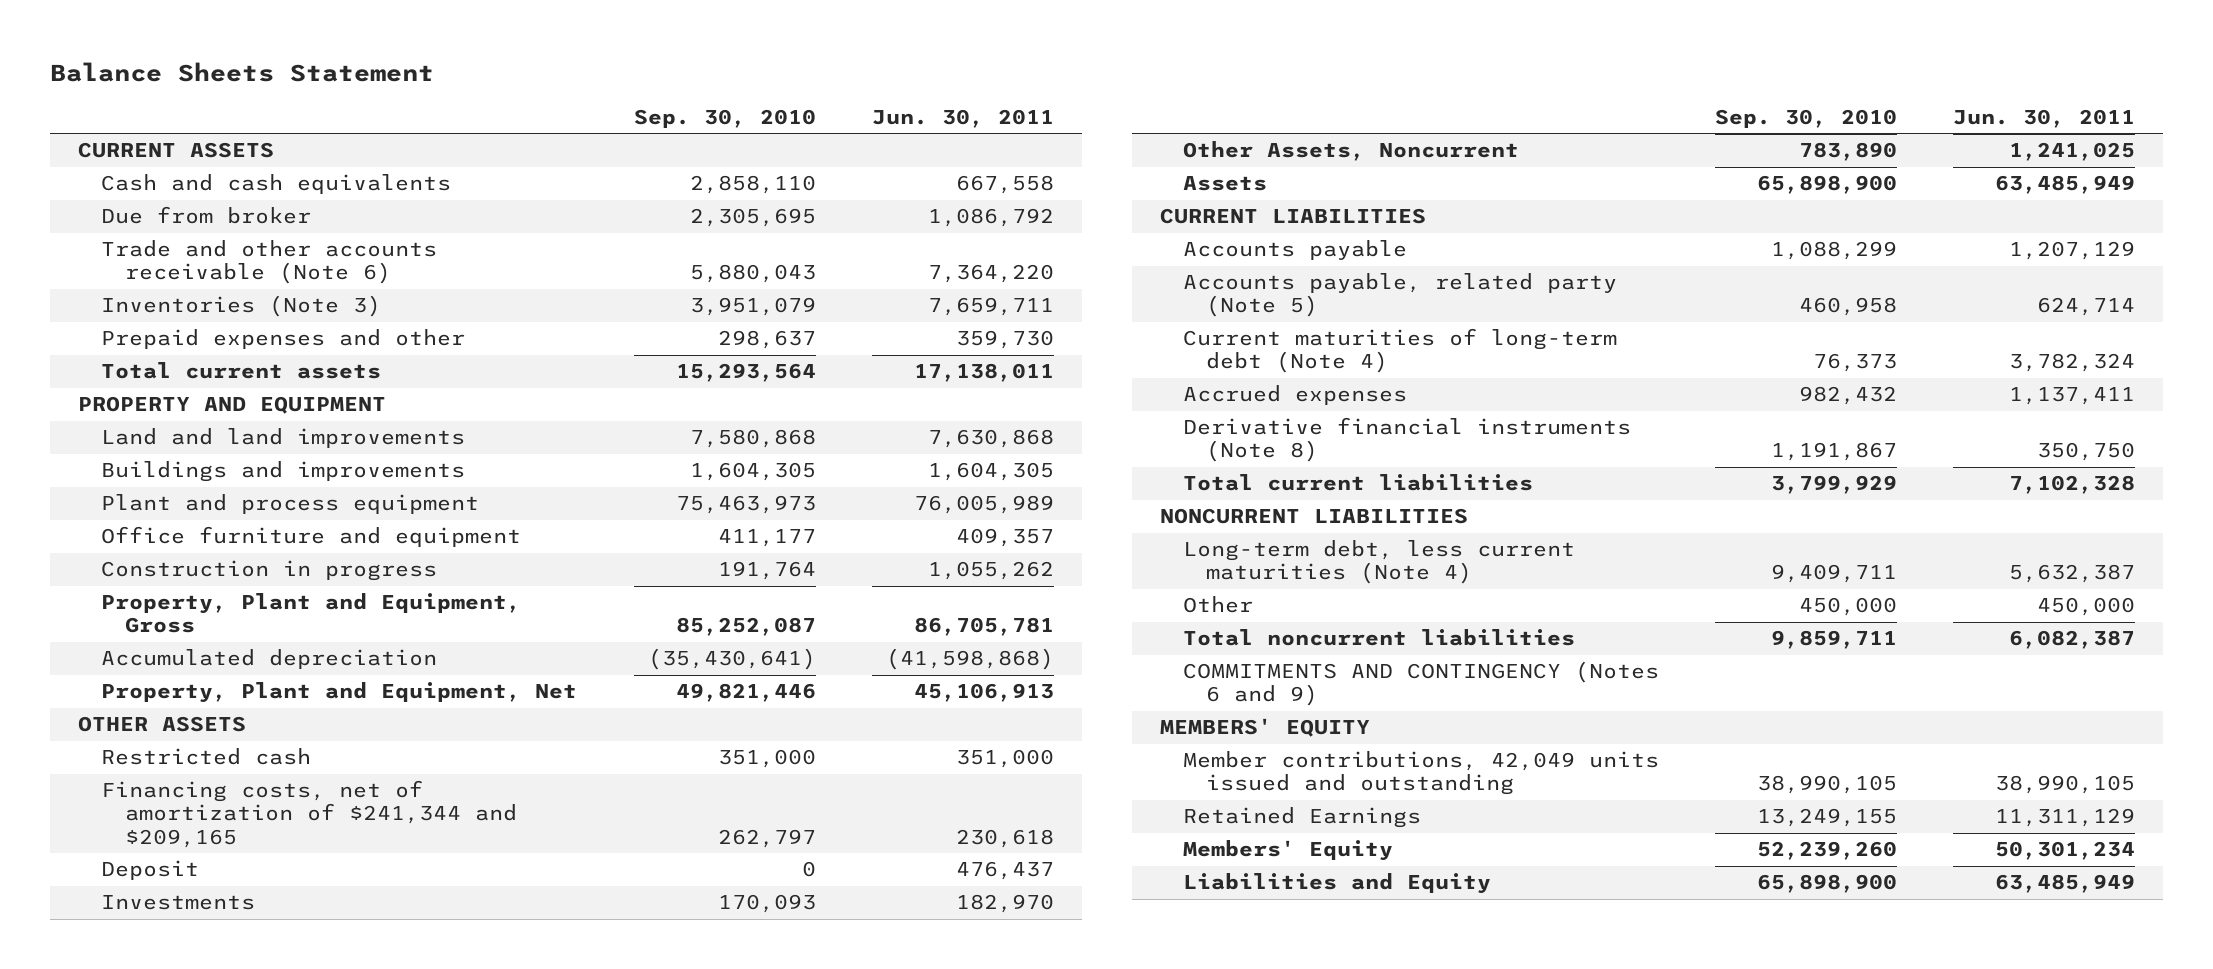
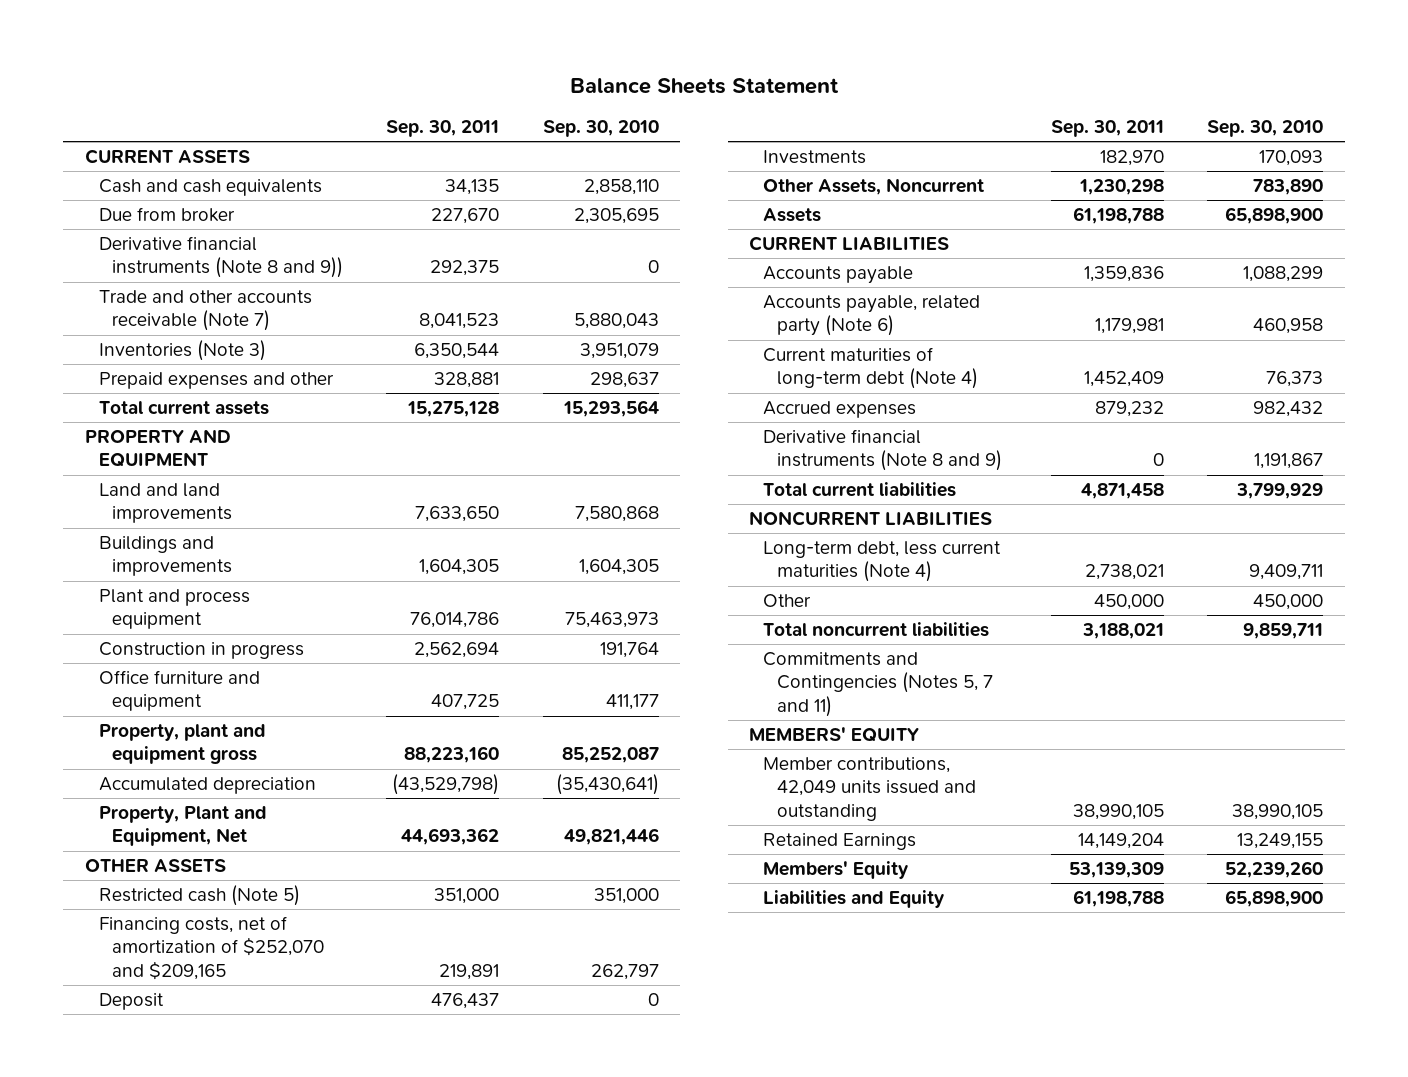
[871,109,1054,129] Jun. 30, 2011 -> none
none -> [386,119,500,137] Sep. 30, 2011
none -> [98,236,344,279] Derivative financial instruments (Note 8 and 9))
[101,240,438,285] Trade and other accounts receivable (Note 6) -> [98,290,312,332] Trade and other accounts receivable (Note 7)
[101,526,522,548] Office furniture and equipment -> [98,670,260,712] Office furniture and equipment
[101,593,522,634] Property, Plant and Equipment, Gross -> [98,724,266,765] Property, plant and equipment gross
[101,748,312,766] Restricted cash -> [98,885,300,907] Restricted cash (Note 5)
[101,780,517,848] Financing costs, net of amortization of $241,344 and $209,165 -> [98,916,325,980] Financing costs, net of amortization of $252,070 and $209,165
[1182,273,1617,318] Accounts payable, related party (Note 5) -> [762,295,980,337] Accounts payable, related party (Note 6)
[1182,417,1631,463] Derivative financial instruments (Note 8) -> [762,429,1002,472] Derivative financial instruments (Note 8 and 9)
[1182,661,1659,707] COMMITMENTS AND CONTINGENCY (Notes 6 and 9) -> [762,652,993,717] Commitments and Contingencies (Notes 5, 7 and 11)

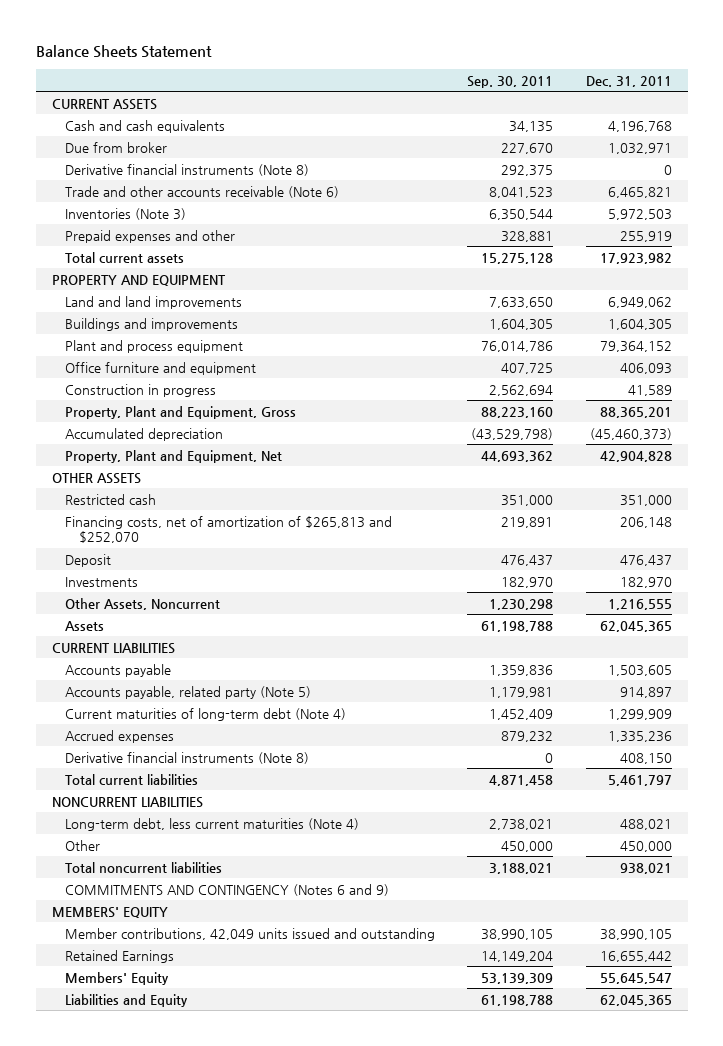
[542,119,659,137] Sep. 30, 2010 -> none
none -> [585,75,672,87] Dec. 31, 2011
[98,236,344,279] Derivative financial instruments (Note 8 and 9)) -> [65,163,310,176] Derivative financial instruments (Note 8)
[98,290,312,332] Trade and other accounts receivable (Note 7) -> [65,185,340,198] Trade and other accounts receivable (Note 6)
[98,642,304,660] Construction in progress -> [65,383,217,397] Construction in progress
[98,724,266,765] Property, plant and equipment gross -> [65,405,297,419] Property, Plant and Equipment, Gross
[98,885,300,907] Restricted cash (Note 5) -> [65,493,157,505] Restricted cash
[98,916,325,980] Financing costs, net of amortization of $252,070 and $209,165 -> [65,515,393,544] Financing costs, net of amortization of $265,813 and $252,070
[762,295,980,337] Accounts payable, related party (Note 6) -> [65,685,312,699] Accounts payable, related party (Note 5)
[762,429,1002,472] Derivative financial instruments (Note 8 and 9) -> [65,751,310,764] Derivative financial instruments (Note 8)
[762,652,993,717] Commitments and Contingencies (Notes 5, 7 and 11) -> [65,883,390,896] COMMITMENTS AND CONTINGENCY (Notes 6 and 9)

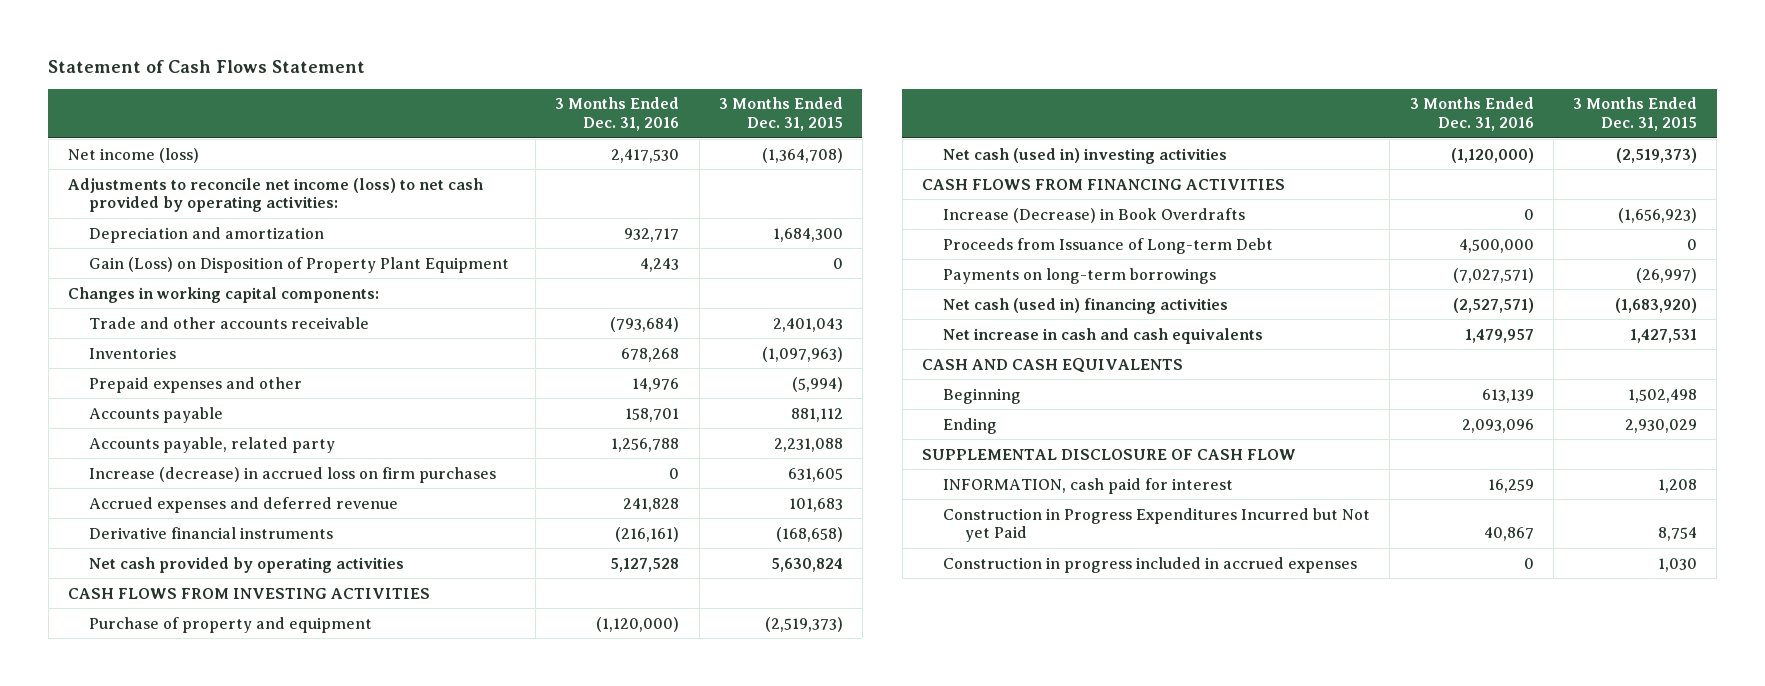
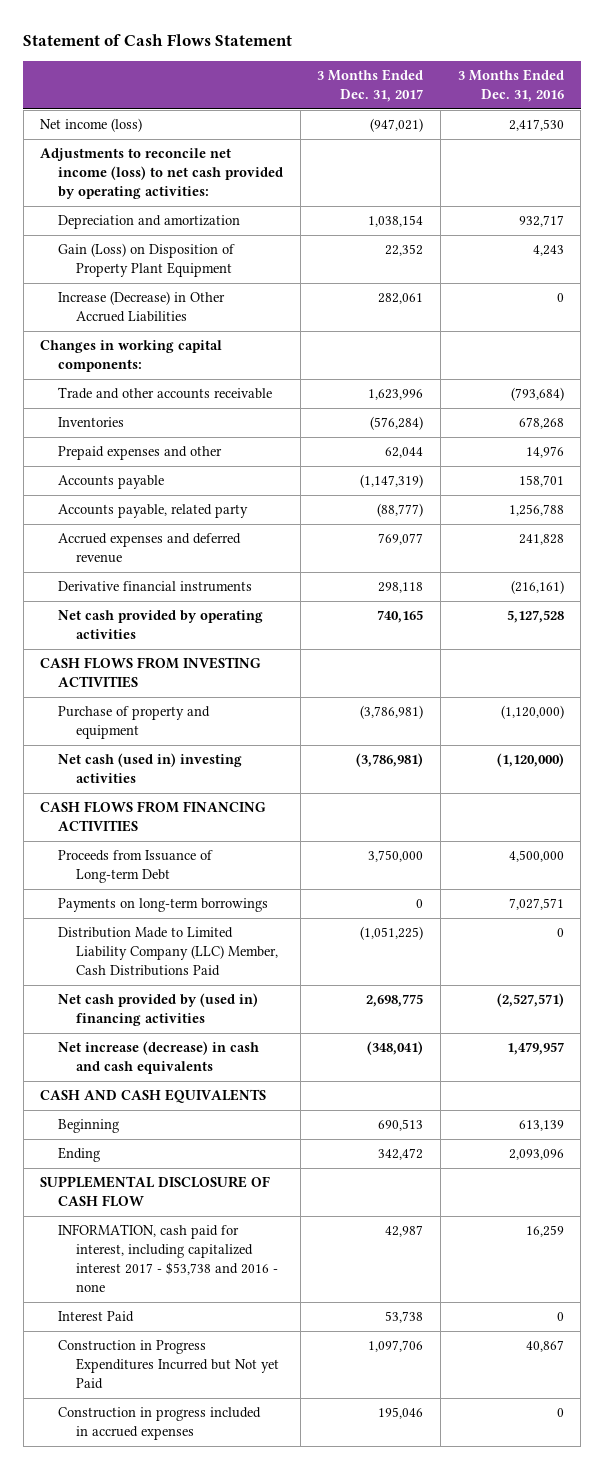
[718,97,843,131] 3 Months Ended Dec. 31, 2015 -> none
none -> [317,69,424,102] 3 Months Ended Dec. 31, 2017
none -> [58,291,226,323] Increase (Decrease) in Other Accrued Liabilities
[89,466,497,483] Increase (decrease) in accrued loss on firm purchases -> none
[943,207,1246,223] Increase (Decrease) in Book Overdrafts -> none
[1452,267,1534,283] (7,027,571) -> [508,898,564,911] 7,027,571
none -> [58,927,279,977] Distribution Made to Limited Liability Company (LLC) Member, Cash Distributions Paid
[943,297,1229,314] Net cash (used in) financing activities -> [58,993,259,1027] Net cash provided by (used in) financing activities
[943,327,1264,344] Net increase in cash and cash equivalents -> [58,1041,260,1075] Net increase (decrease) in cash and cash equivalents
none -> [58,1224,279,1292] INFORMATION, cash paid for interest, including capitalized interest 2017 - $53,738 and 2016 - none
[943,477,1234,494] INFORMATION, cash paid for interest -> [58,1311,135,1323] Interest Paid
[1487,478,1534,493] 16,259 -> [556,1312,564,1322] 0

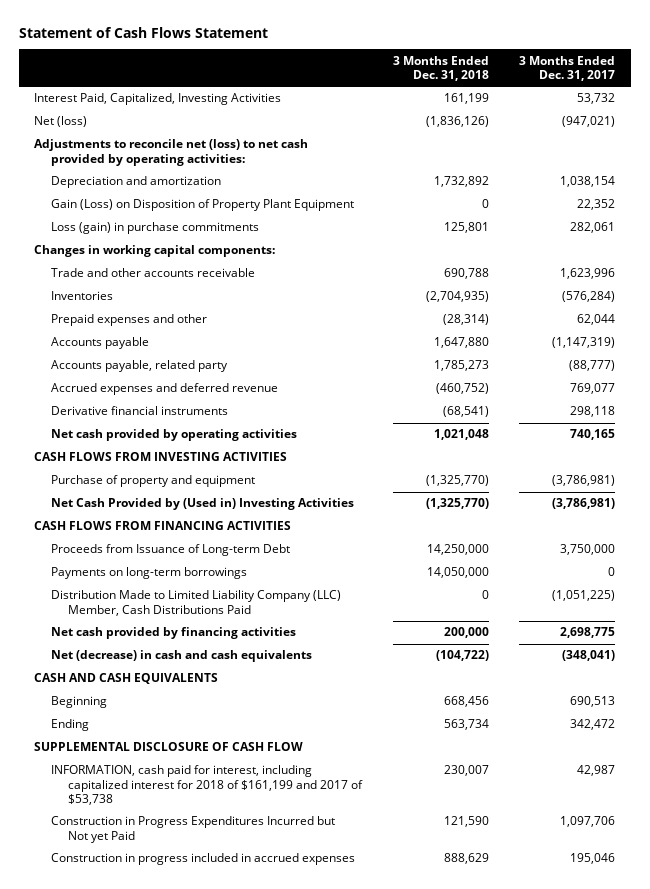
[457,69,564,102] 3 Months Ended Dec. 31, 2016 -> none
none -> [392,55,489,82] 3 Months Ended Dec. 31, 2018
none -> [34,93,282,106] Interest Paid, Capitalized, Investing Activities
[40,118,143,133] Net income (loss) -> [34,116,88,128] Net (loss)
[40,148,284,200] Adjustments to reconcile net income (loss) to net cash provided by operating activities: -> [34,139,309,166] Adjustments to reconcile net (loss) to net cash provided by operating activities:
[58,291,226,323] Increase (Decrease) in Other Accrued Liabilities -> [51,222,260,235] Loss (gain) in purchase commitments
[58,753,243,784] Net cash (used in) investing activities -> [51,498,355,511] Net Cash Provided by (Used in) Investing Activities
[58,993,259,1027] Net cash provided by (used in) financing activities -> [51,627,297,640] Net cash provided by financing activities
[58,1041,260,1075] Net increase (decrease) in cash and cash equivalents -> [51,650,313,663] Net (decrease) in cash and cash equivalents
[58,1311,135,1323] Interest Paid -> none
[58,1224,279,1292] INFORMATION, cash paid for interest, including capitalized interest 2017 - $53,738 and 2016 - none -> [51,765,363,806] INFORMATION, cash paid for interest, including capitalized interest for 2018 of $161,199 and 2017 of $53,738

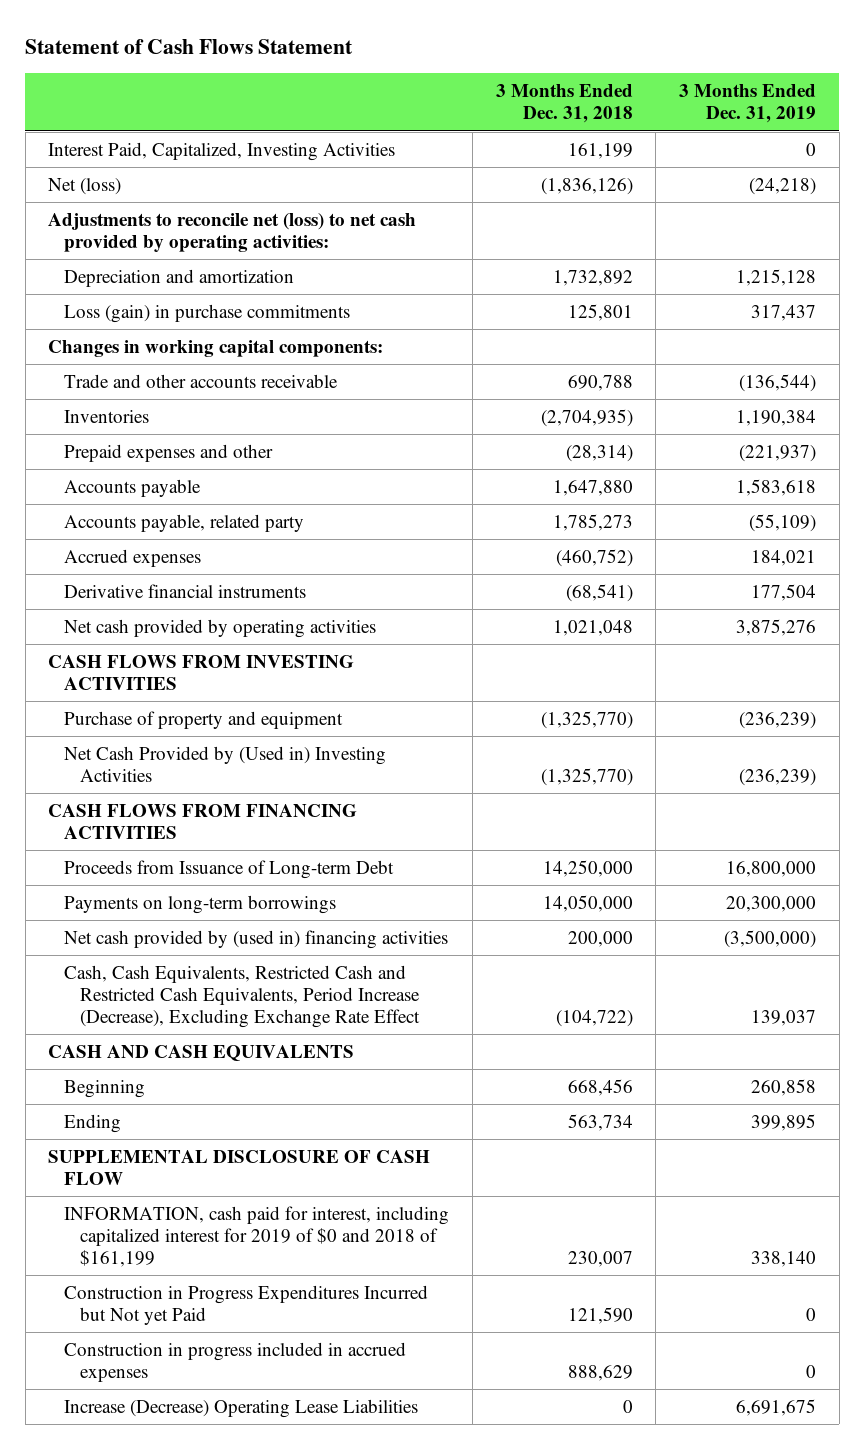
[519,55,616,82] 3 Months Ended Dec. 31, 2017 -> none
none -> [679,84,817,124] 3 Months Ended Dec. 31, 2019
[51,199,355,212] Gain (Loss) on Disposition of Property Plant Equipment -> none
[51,383,279,396] Accrued expenses and deferred revenue -> [64,548,202,567] Accrued expenses
[51,590,342,616] Distribution Made to Limited Liability Company (LLC) Member, Cash Distributions Paid -> none
[51,627,297,640] Net cash provided by financing activities -> [64,929,449,949] Net cash provided by (used in) financing activities
[51,650,313,663] Net (decrease) in cash and cash equivalents -> [64,964,420,1028] Cash, Cash Equivalents, Restricted Cash and Restricted Cash Equivalents, Period Increase (Decrease), Excluding Exchange Rate Effect
[51,765,363,806] INFORMATION, cash paid for interest, including capitalized interest for 2018 of $161,199 and 2017 of $53,738 -> [64,1205,450,1267] INFORMATION, cash paid for interest, including capitalized interest for 2019 of $0 and 2018 of $161,199
none -> [64,1398,419,1418] Increase (Decrease) Operating Lease Liabilities

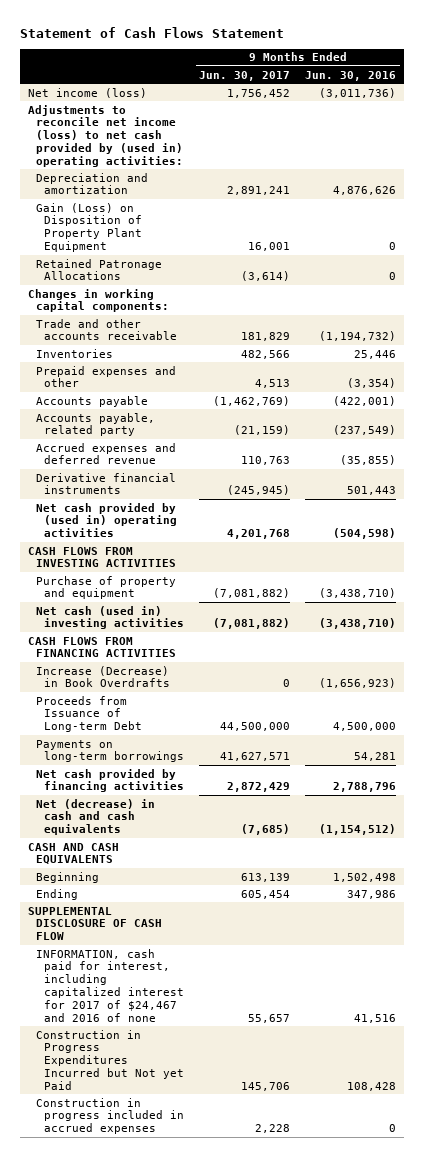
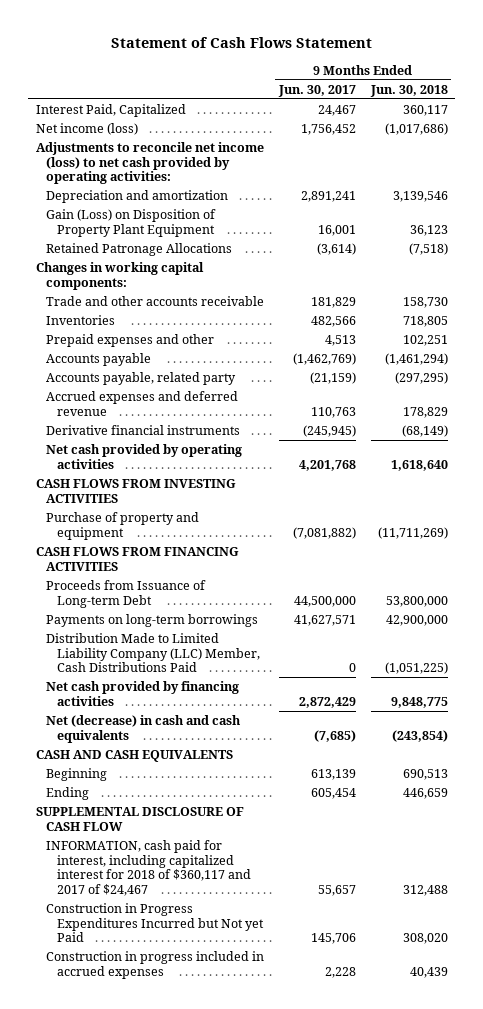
[305,70,397,81] Jun. 30, 2016 -> none
none -> [369,84,448,97] Jun. 30, 2018
none -> [35,104,186,118] Interest Paid, Capitalized
[27,104,184,167] Adjustments to reconcile net income (loss) to net cash provided by (used in) operating activities: -> [35,142,264,185] Adjustments to reconcile net income (loss) to net cash provided by operating activities:
[36,502,178,538] Net cash provided by (used in) operating activities -> [46,444,243,469] Net cash provided by operating activities
[36,605,185,630] Net cash (used in) investing activities -> none
[36,665,171,688] Increase (Decrease) in Book Overdrafts -> none
none -> [46,633,260,673] Distribution Made to Limited Liability Company (LLC) Member, Cash Distributions Paid
[36,948,185,1022] INFORMATION, cash paid for interest, including capitalized interest for 2017 of $24,467 and 2016 of none -> [46,840,251,897] INFORMATION, cash paid for interest, including capitalized interest for 2018 of $360,117 and 2017 of $24,467

